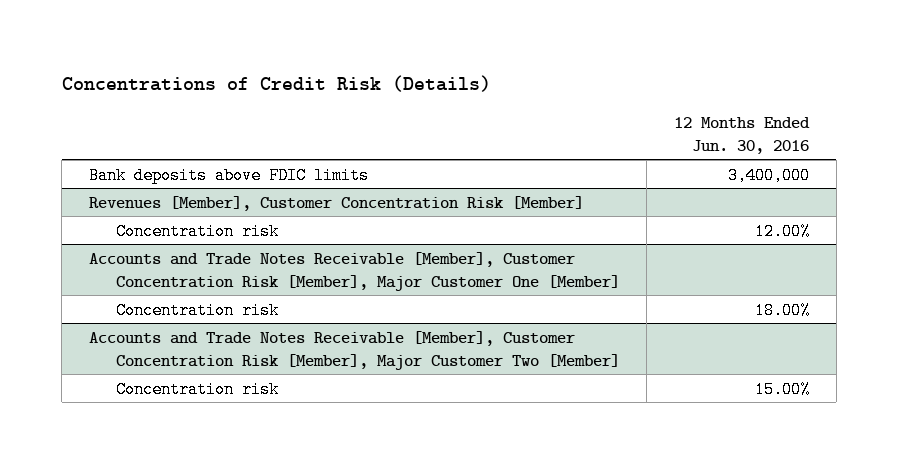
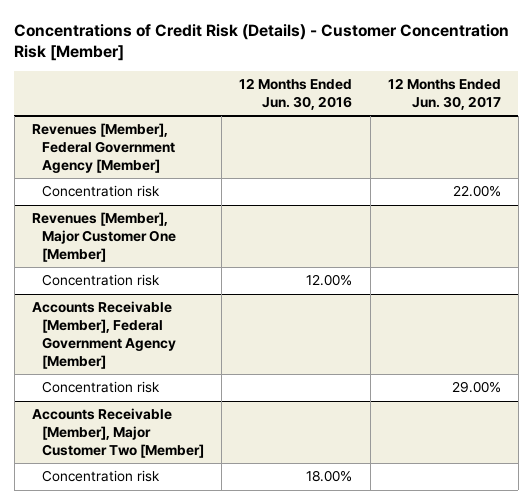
[61,74,491,92] Concentrations of Credit Risk (Details) -> [14,23,510,61] Concentrations of Credit Risk (Details) - Customer Concentration Risk [Member]
none -> [387,77,501,110] 12 Months Ended Jun. 30, 2017
[88,166,369,184] Bank deposits above FDIC limits -> none
none -> [31,123,176,173] Revenues [Member], Federal Government Agency [Member]
none -> [42,185,161,198] Concentration risk
[88,195,584,211] Revenues [Member], Customer Concentration Risk [Member] -> [31,212,177,262] Revenues [Member], Major Customer One [Member]
[88,251,620,291] Accounts and Trade Notes Receivable [Member], Customer Concentration Risk [Member], Major Customer One [Member] -> none
[115,301,279,319] Concentration risk -> none
none -> [31,301,177,369] Accounts Receivable [Member], Federal Government Agency [Member]
none -> [42,381,161,394] Concentration risk
[88,330,620,370] Accounts and Trade Notes Receivable [Member], Customer Concentration Risk [Member], Major Customer Two [Member] -> [31,408,205,458] Accounts Receivable [Member], Major Customer Two [Member]
[754,380,810,398] 15.00% -> [306,470,353,483] 18.00%

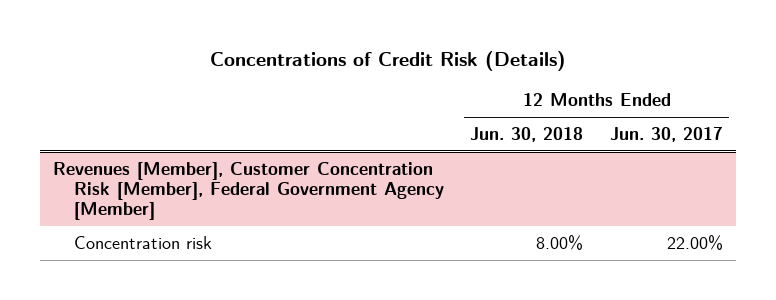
[14,23,510,61] Concentrations of Credit Risk (Details) - Customer Concentration Risk [Member] -> [209,51,566,72] Concentrations of Credit Risk (Details)
[239,77,353,110] 12 Months Ended Jun. 30, 2016 -> none
none -> [470,126,584,142] Jun. 30, 2018
[31,123,176,173] Revenues [Member], Federal Government Agency [Member] -> [52,161,444,221] Revenues [Member], Customer Concentration Risk [Member], Federal Government Agency [Member]
[31,212,177,262] Revenues [Member], Major Customer One [Member] -> none
[42,274,161,287] Concentration risk -> none
[31,301,177,369] Accounts Receivable [Member], Federal Government Agency [Member] -> none
[42,381,161,394] Concentration risk -> none
[31,408,205,458] Accounts Receivable [Member], Major Customer Two [Member] -> none
[42,470,161,483] Concentration risk -> none

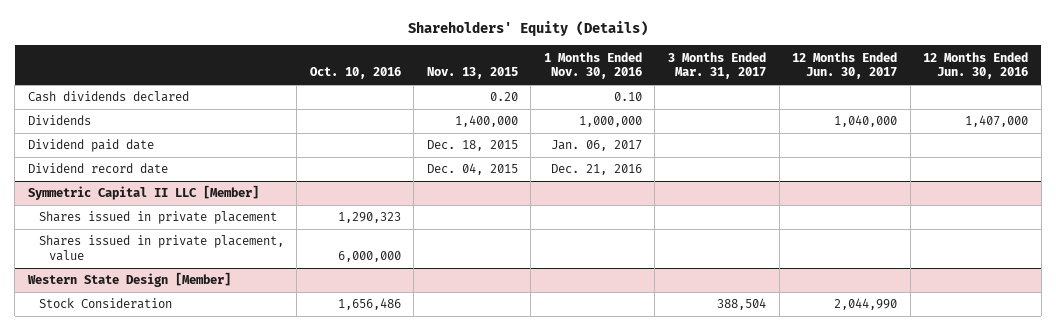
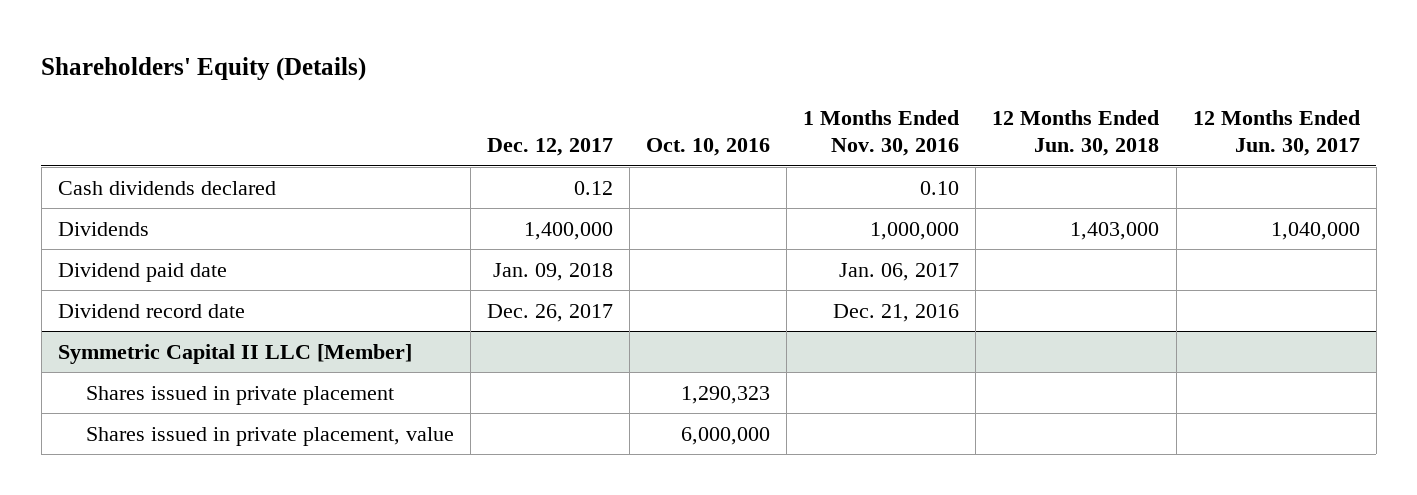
[426,67,518,80] Nov. 13, 2015 -> none
[668,51,767,80] 3 Months Ended Mar. 31, 2017 -> none
[923,51,1029,80] 12 Months Ended Jun. 30, 2016 -> none
none -> [486,138,613,157] Dec. 12, 2017
none -> [992,109,1160,157] 12 Months Ended Jun. 30, 2018
[26,272,231,288] Western State Design [Member] -> none
[38,298,172,310] Stock Consideration -> none

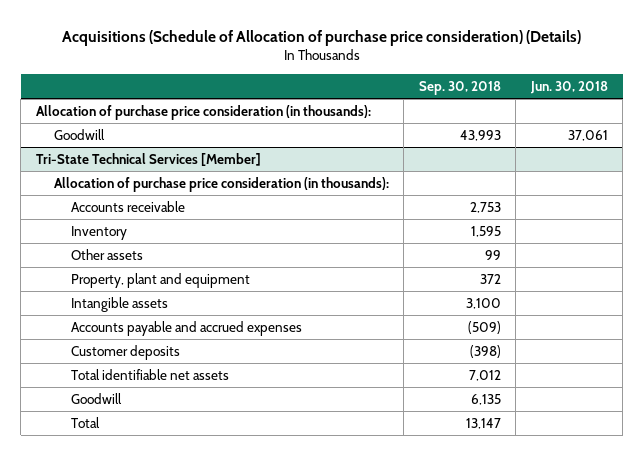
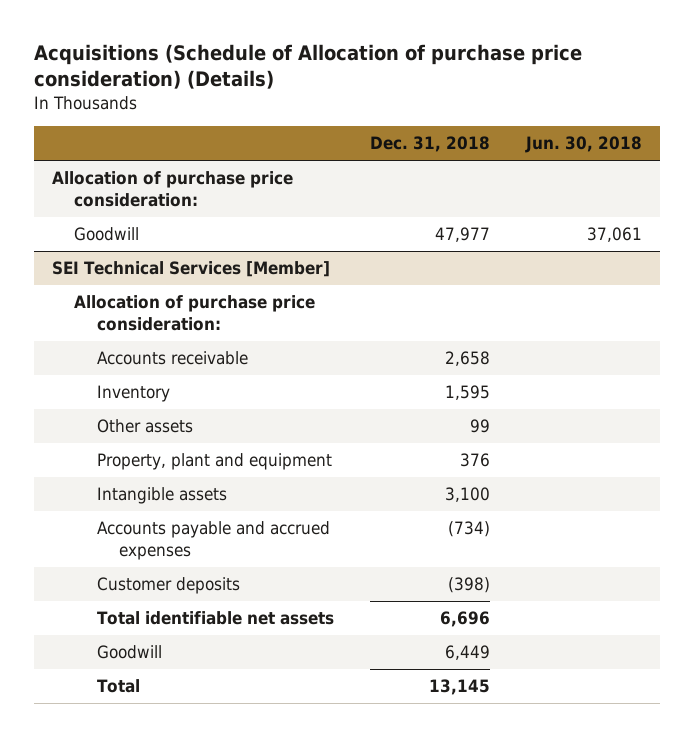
[418,80,501,95] Sep. 30, 2018 -> none
none -> [369,136,490,153] Dec. 31, 2018
[35,104,371,120] Allocation of purchase price consideration (in thousands): -> [51,171,293,207] Allocation of purchase price consideration:
[35,152,261,166] Tri-State Technical Services [Member] -> none
[53,176,389,192] Allocation of purchase price consideration (in thousands): -> none
[71,200,186,212] Accounts receivable -> none
[71,225,128,240] Inventory -> none
[71,248,144,260] Other assets -> none
[71,272,251,288] Property, plant and equipment -> none
[71,296,169,312] Intangible assets -> none
[71,320,303,336] Accounts payable and accrued expenses -> none
[71,344,181,360] Customer deposits -> none
[71,368,230,380] Total identifiable net assets -> none
[71,392,123,404] Goodwill -> none
[71,416,101,428] Total -> none
none -> [51,261,330,278] SEI Technical Services [Member]
none -> [74,295,316,331] Allocation of purchase price consideration:
none -> [96,351,248,366] Accounts receivable
none -> [96,385,170,403] Inventory
none -> [96,419,193,434] Other assets
none -> [96,453,332,471] Property, plant and equipment
none -> [96,487,227,505] Intangible assets
none -> [96,521,330,560] Accounts payable and accrued expenses
none -> [96,577,240,595] Customer deposits
none -> [96,611,334,626] Total identifiable net assets
none -> [96,645,162,660] Goodwill
none -> [96,679,140,694] Total

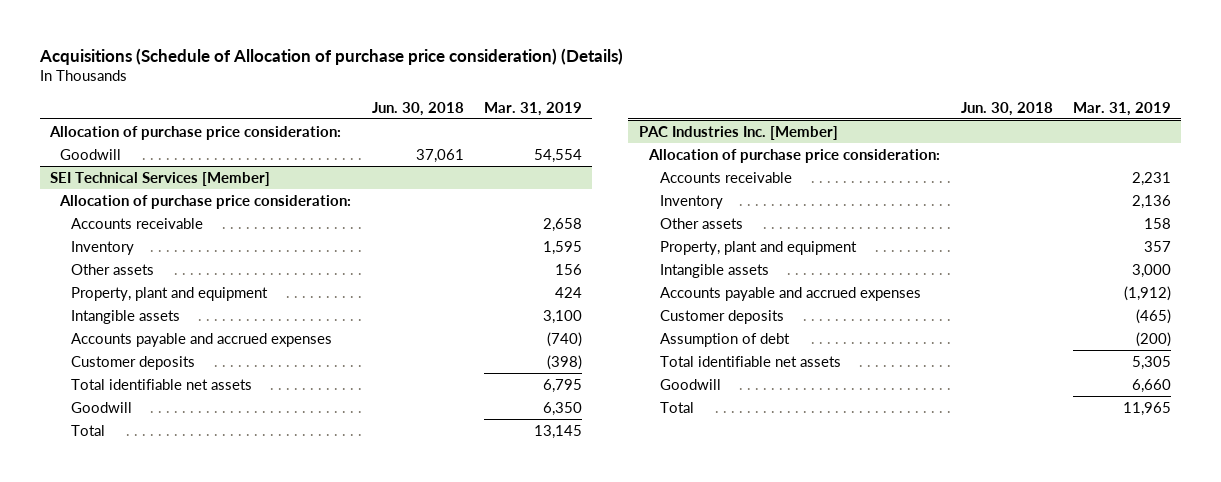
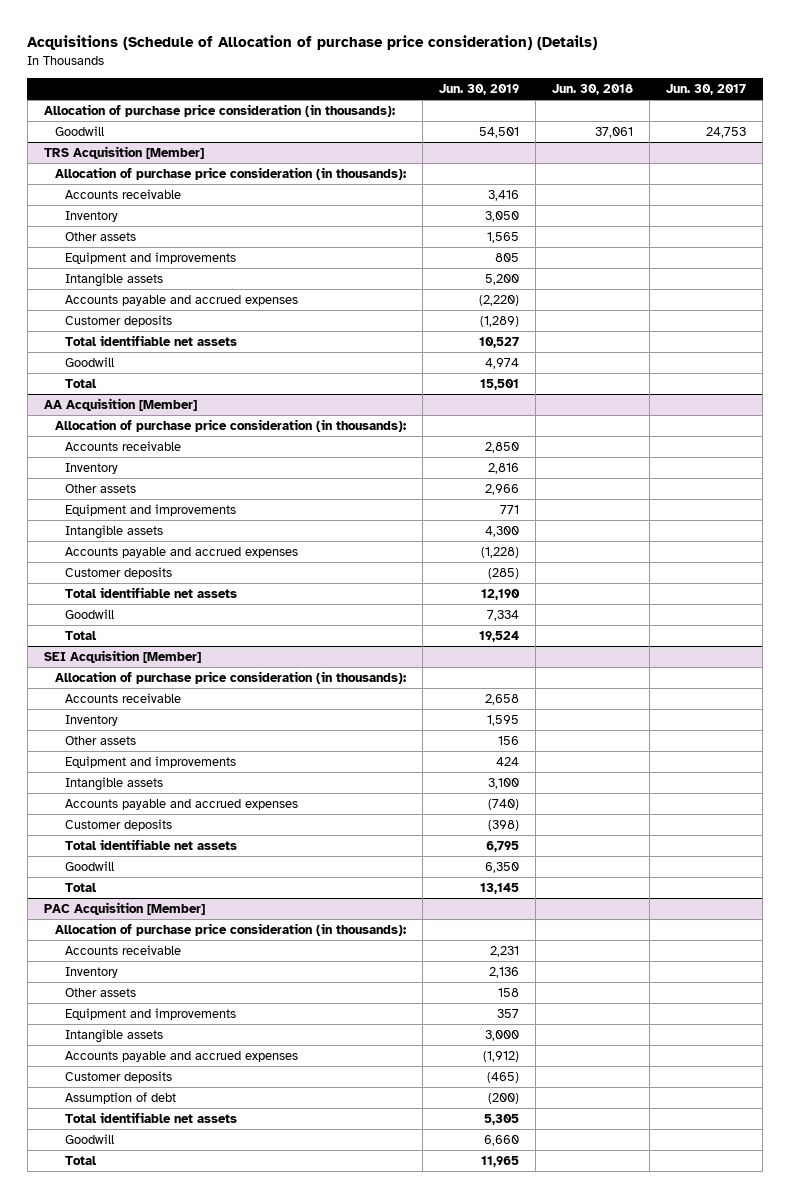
[484,101,583,116] Mar. 31, 2019 -> none
none -> [438,84,519,96] Jun. 30, 2019
none -> [666,84,747,96] Jun. 30, 2017
[48,125,341,140] Allocation of purchase price consideration: -> [43,103,395,117] Allocation of purchase price consideration (in thousands):
[49,171,270,186] SEI Technical Services [Member] -> none
[59,194,352,209] Allocation of purchase price consideration: -> none
[70,217,203,229] Accounts receivable -> none
[70,240,134,255] Inventory -> none
[70,263,154,275] Other assets -> none
[70,286,268,301] Property, plant and equipment -> none
[70,309,180,324] Intangible assets -> none
[70,332,332,347] Accounts payable and accrued expenses -> none
[70,355,195,370] Customer deposits -> none
[70,378,252,390] Total identifiable net assets -> none
[70,401,132,413] Goodwill -> none
[70,424,105,436] Total -> none
[638,125,838,140] PAC Industries Inc. [Member] -> none
[648,148,941,163] Allocation of purchase price consideration: -> none
[659,171,792,183] Accounts receivable -> none
[659,194,723,209] Inventory -> none
[659,217,743,229] Other assets -> none
[659,240,857,255] Property, plant and equipment -> none
[659,263,769,278] Intangible assets -> none
[659,286,921,301] Accounts payable and accrued expenses -> none
[659,309,784,324] Customer deposits -> none
[659,332,790,347] Assumption of debt -> none
[659,355,841,367] Total identifiable net assets -> none
[659,378,721,390] Goodwill -> none
[659,401,694,413] Total -> none
none -> [43,145,204,159] TRS Acquisition [Member]
none -> [54,166,406,180] Allocation of purchase price consideration (in thousands):
none -> [65,188,182,199] Accounts receivable
none -> [65,210,119,222] Inventory
none -> [65,231,137,241] Other assets
none -> [65,251,237,264] Equipment and improvements
none -> [65,272,164,287] Intangible assets
none -> [65,294,299,306] Accounts payable and accrued expenses
none -> [65,314,173,327] Customer deposits
none -> [65,334,238,346] Total identifiable net assets
none -> [65,356,115,367] Goodwill
none -> [65,378,98,388] Total
none -> [43,397,197,411] AA Acquisition [Member]
none -> [54,418,406,432] Allocation of purchase price consideration (in thousands):
none -> [65,440,182,451] Accounts receivable
none -> [65,462,119,474] Inventory
none -> [65,483,137,493] Other assets
none -> [65,503,237,516] Equipment and improvements
none -> [65,524,164,539] Intangible assets
none -> [65,546,299,558] Accounts payable and accrued expenses
none -> [65,566,173,579] Customer deposits
none -> [65,586,238,598] Total identifiable net assets
none -> [65,608,115,619] Goodwill
none -> [65,630,98,640] Total
none -> [43,649,201,663] SEI Acquisition [Member]
none -> [54,670,406,684] Allocation of purchase price consideration (in thousands):
none -> [65,692,182,703] Accounts receivable
none -> [65,714,119,726] Inventory
none -> [65,735,137,745] Other assets
none -> [65,755,237,768] Equipment and improvements
none -> [65,776,164,791] Intangible assets
none -> [65,798,299,810] Accounts payable and accrued expenses
none -> [65,818,173,831] Customer deposits
none -> [65,838,238,850] Total identifiable net assets
none -> [65,860,115,871] Goodwill
none -> [65,882,98,892] Total
none -> [43,901,205,915] PAC Acquisition [Member]
none -> [54,922,406,936] Allocation of purchase price consideration (in thousands):
none -> [65,944,182,955] Accounts receivable
none -> [65,966,119,978] Inventory
none -> [65,987,137,997] Other assets
none -> [65,1007,237,1020] Equipment and improvements
none -> [65,1028,164,1043] Intangible assets
none -> [65,1050,299,1062] Accounts payable and accrued expenses
none -> [65,1070,173,1083] Customer deposits
none -> [65,1091,177,1104] Assumption of debt
none -> [65,1111,238,1123] Total identifiable net assets
none -> [65,1133,115,1144] Goodwill
none -> [65,1155,98,1165] Total

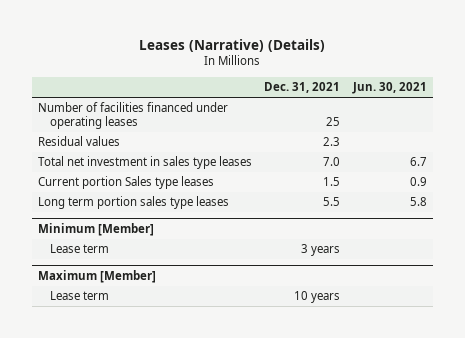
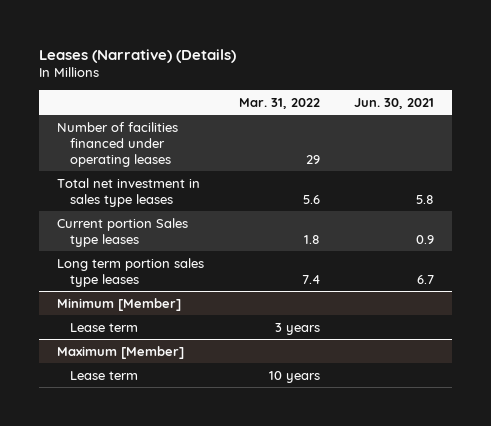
[264,82,341,94] Dec. 31, 2021 -> none
none -> [238,97,320,109] Mar. 31, 2022
[38,136,121,147] Residual values -> none
[409,157,427,167] 6.7 -> [416,194,435,204] 5.8
[409,197,427,207] 5.8 -> [417,274,435,284] 6.7

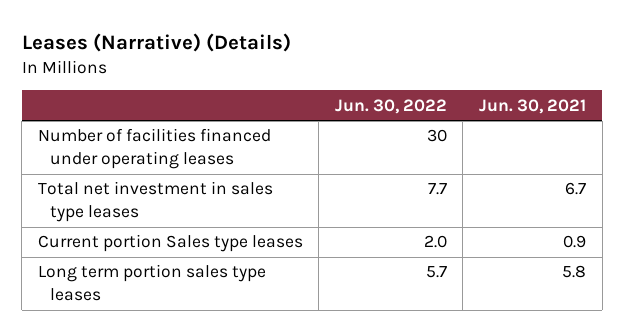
[238,97,320,109] Mar. 31, 2022 -> none
none -> [334,98,447,114] Jun. 30, 2022
[416,194,435,204] 5.8 -> [565,182,587,196] 6.7
[56,297,181,311] Minimum [Member] -> none
[70,322,139,332] Lease term -> none
[56,345,184,359] Maximum [Member] -> none
[70,370,139,380] Lease term -> none
[417,274,435,284] 6.7 -> [562,265,587,279] 5.8

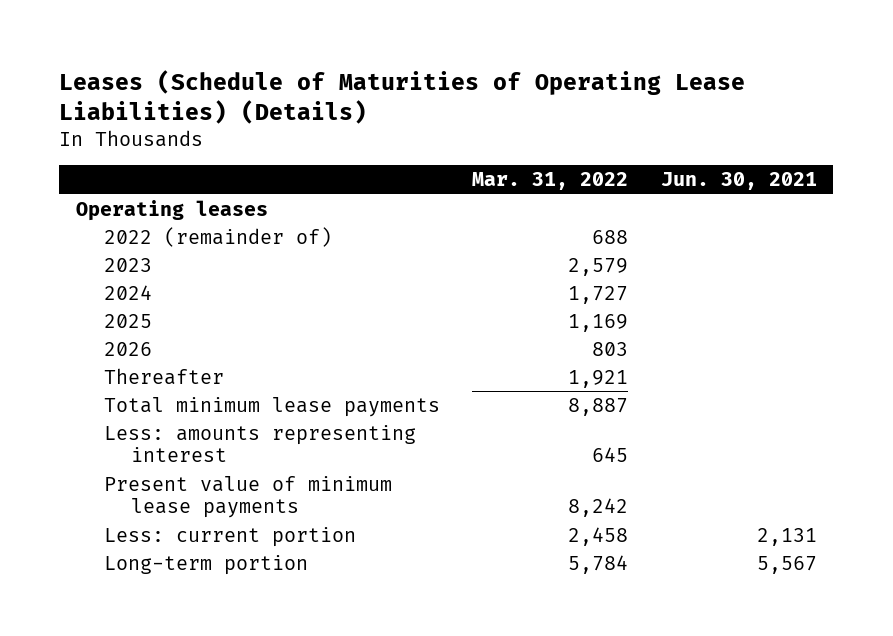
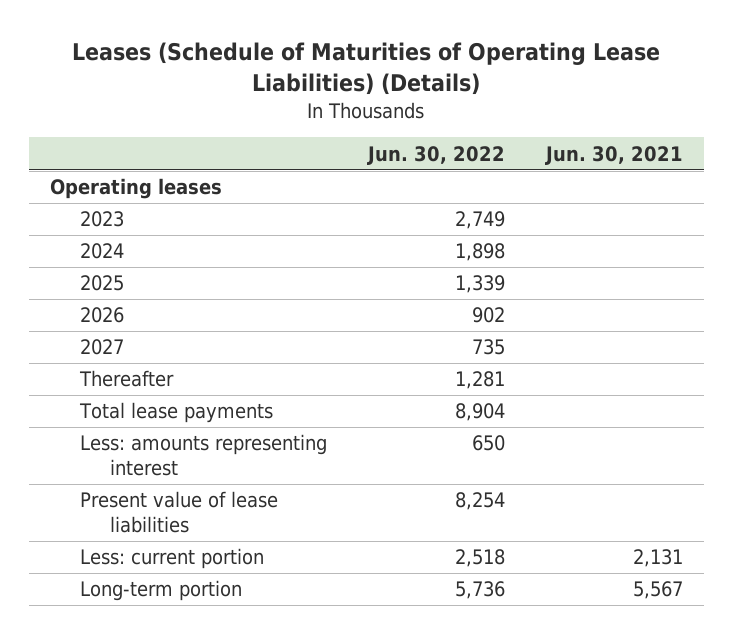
[472,172,629,191] Mar. 31, 2022 -> none
none -> [366,145,505,165] Jun. 30, 2022
[103,227,332,248] 2022 (remainder of) -> none
none -> [79,339,124,356] 2027
[103,397,440,418] Total minimum lease payments -> [78,402,273,424] Total lease payments
[103,476,392,519] Present value of minimum lease payments -> [79,491,278,533] Present value of lease liabilities

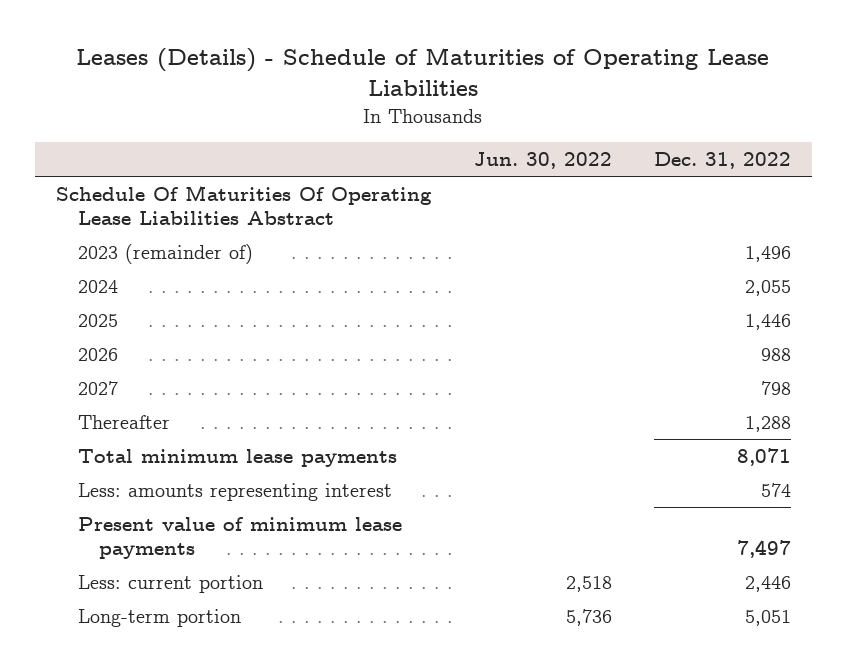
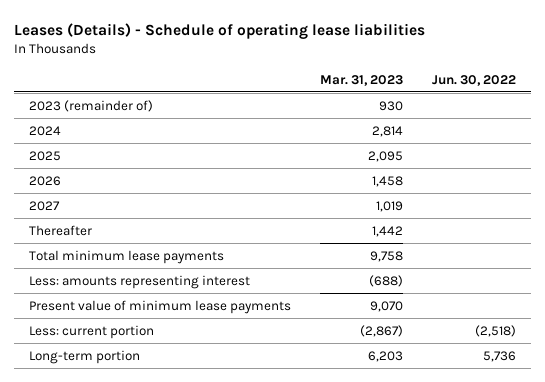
[76,48,770,96] Leases (Details) - Schedule of Maturities of Operating Lease Liabilities -> [14,23,426,40] Leases (Details) - Schedule of operating lease liabilities
[653,152,791,170] Dec. 31, 2022 -> none
none -> [320,74,404,86] Mar. 31, 2023
[55,184,432,225] Schedule Of Maturities Of Operating Lease Liabilities Abstract -> none
[565,575,612,592] 2,518 -> [475,324,517,337] (2,518)

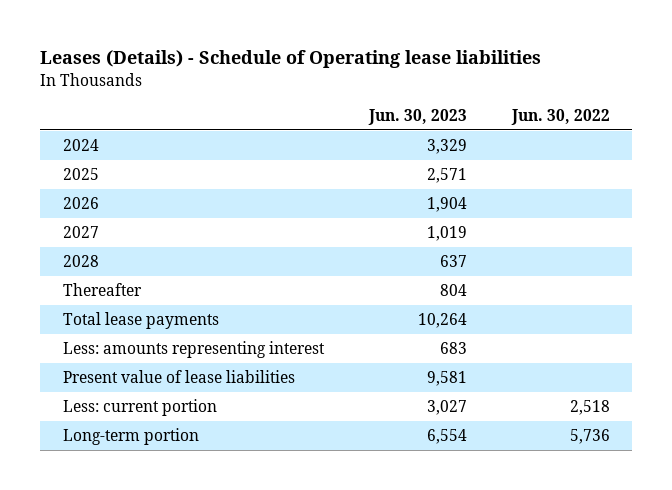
[14,23,426,40] Leases (Details) - Schedule of operating lease liabilities -> [39,50,541,69] Leases (Details) - Schedule of Operating lease liabilities
[320,74,404,86] Mar. 31, 2023 -> none
none -> [367,109,467,126] Jun. 30, 2023
[28,99,153,112] 2023 (remainder of) -> none
none -> [62,254,99,267] 2028
[28,249,224,264] Total minimum lease payments -> [62,311,219,329] Total lease payments
[28,299,291,314] Present value of minimum lease payments -> [62,369,295,383] Present value of lease liabilities
[475,324,517,337] (2,518) -> [569,399,610,415] 2,518

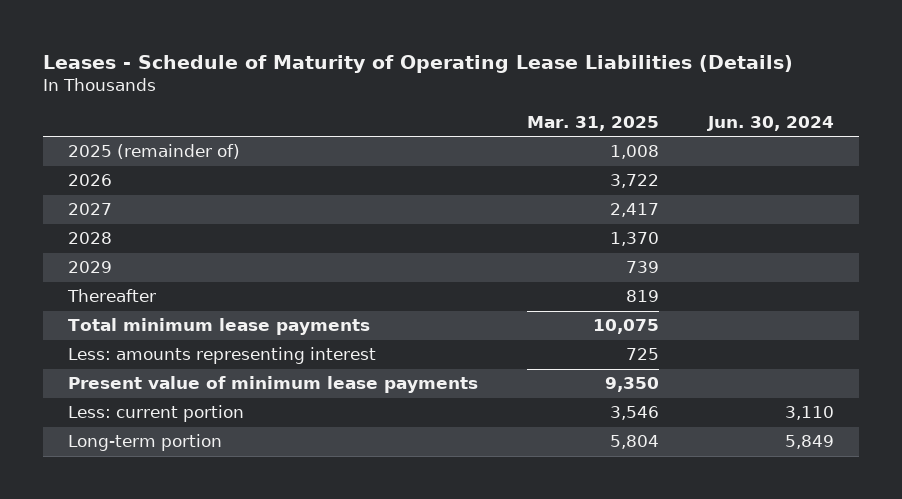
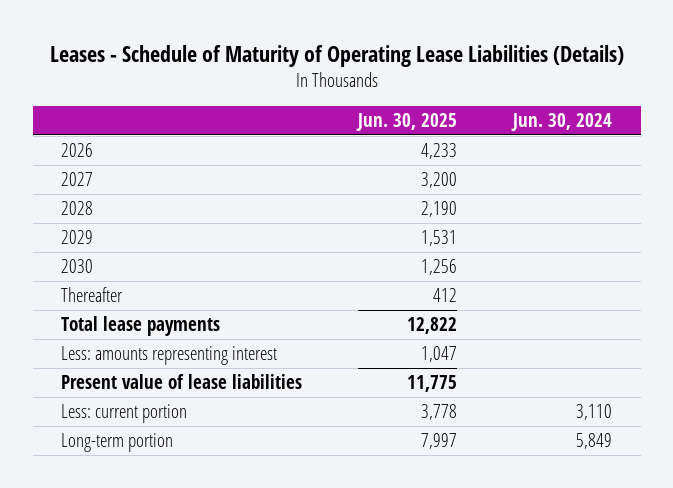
[526,115,659,131] Mar. 31, 2025 -> none
none -> [356,112,458,131] Jun. 30, 2025
[67,144,240,160] 2025 (remainder of) -> none
none -> [60,259,93,274] 2030
[67,318,370,336] Total minimum lease payments -> [60,316,220,337] Total lease payments
[67,376,478,394] Present value of minimum lease payments -> [60,374,302,390] Present value of lease liabilities

